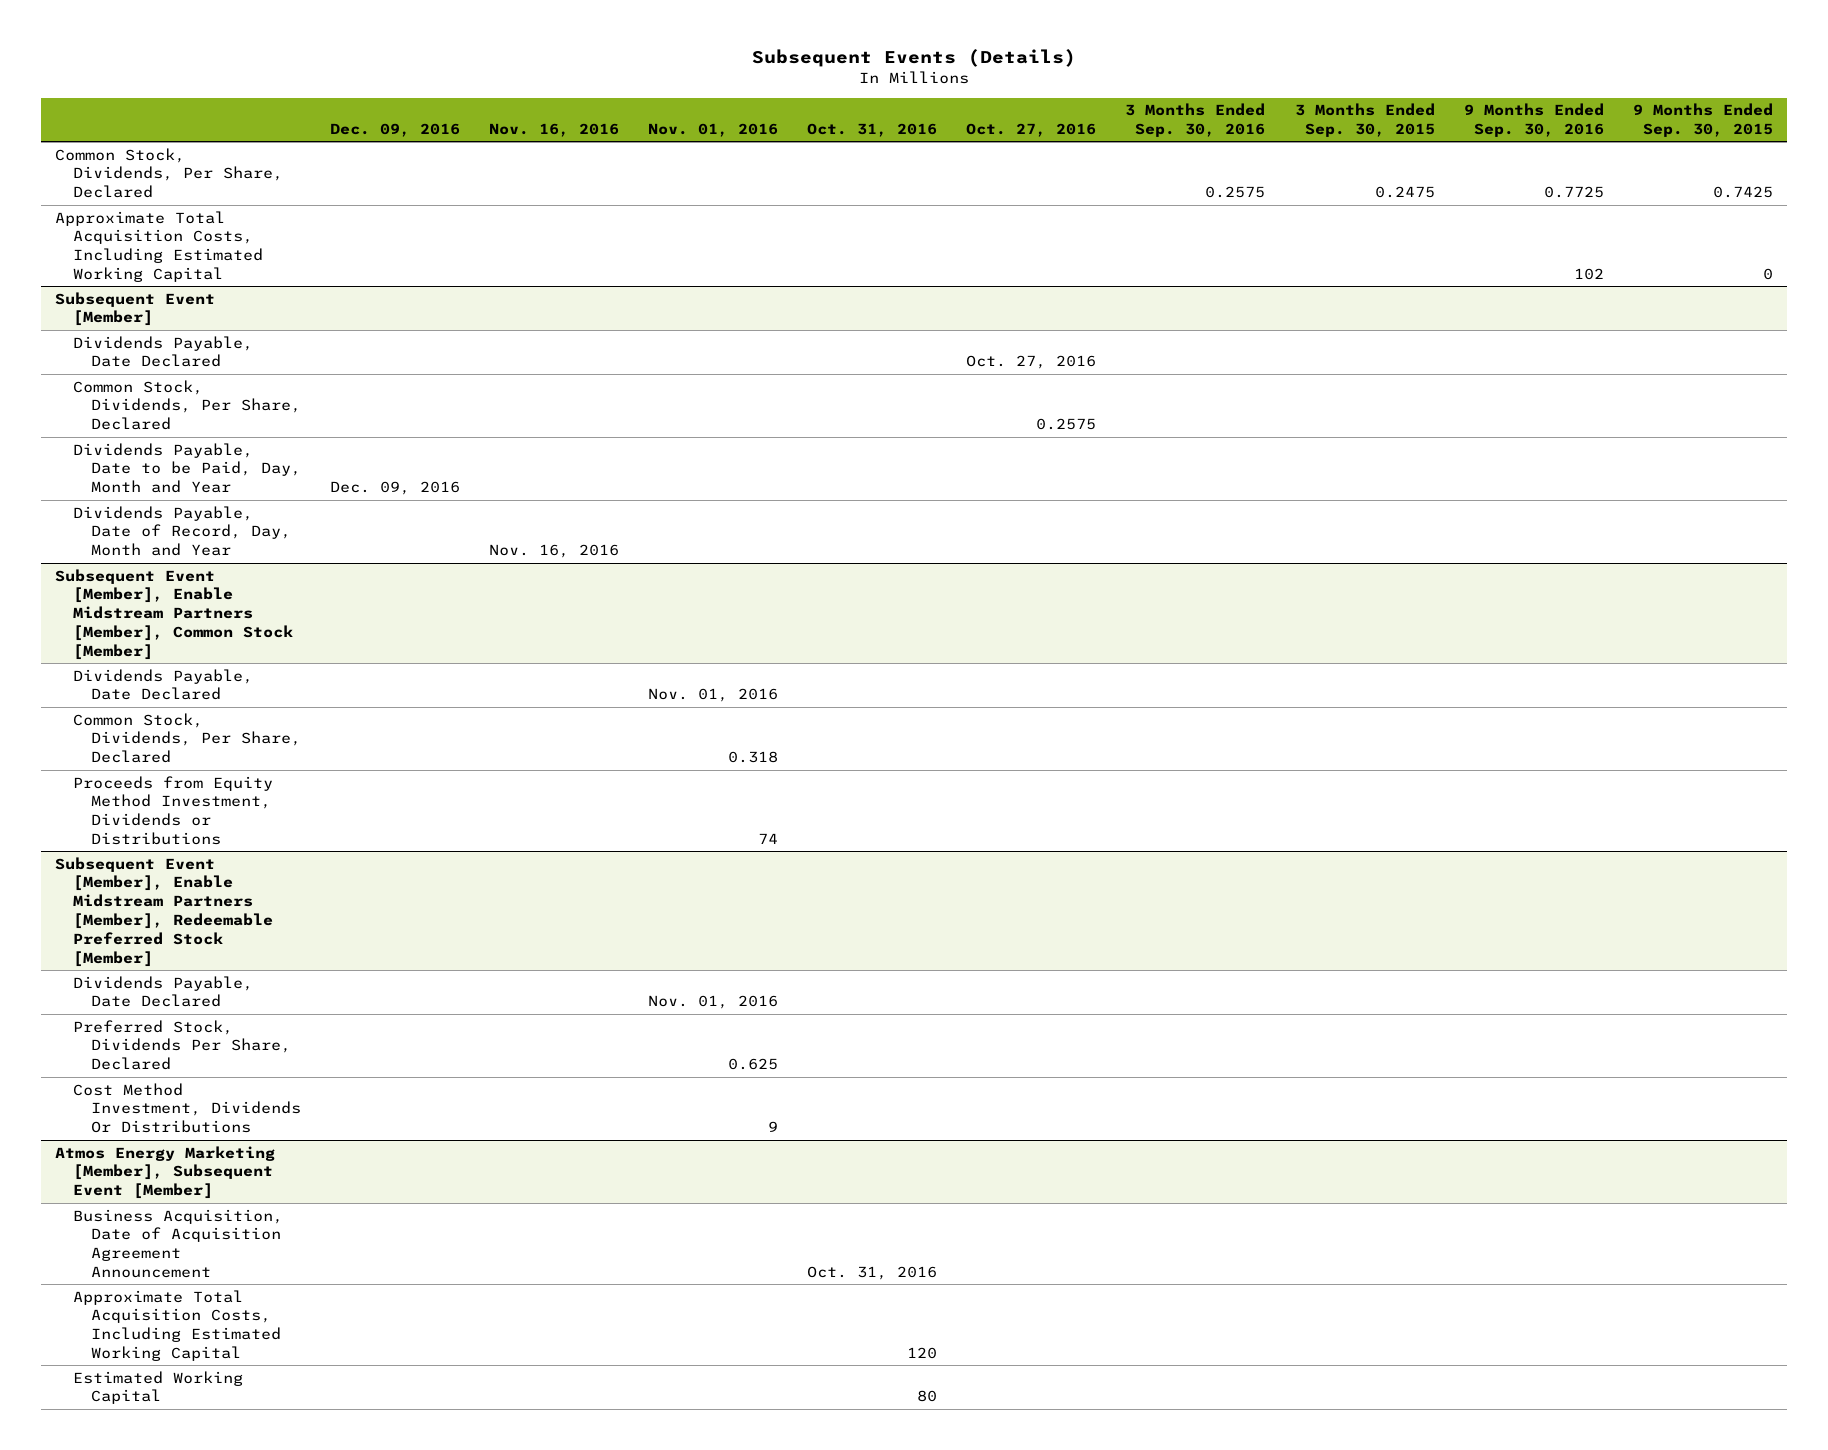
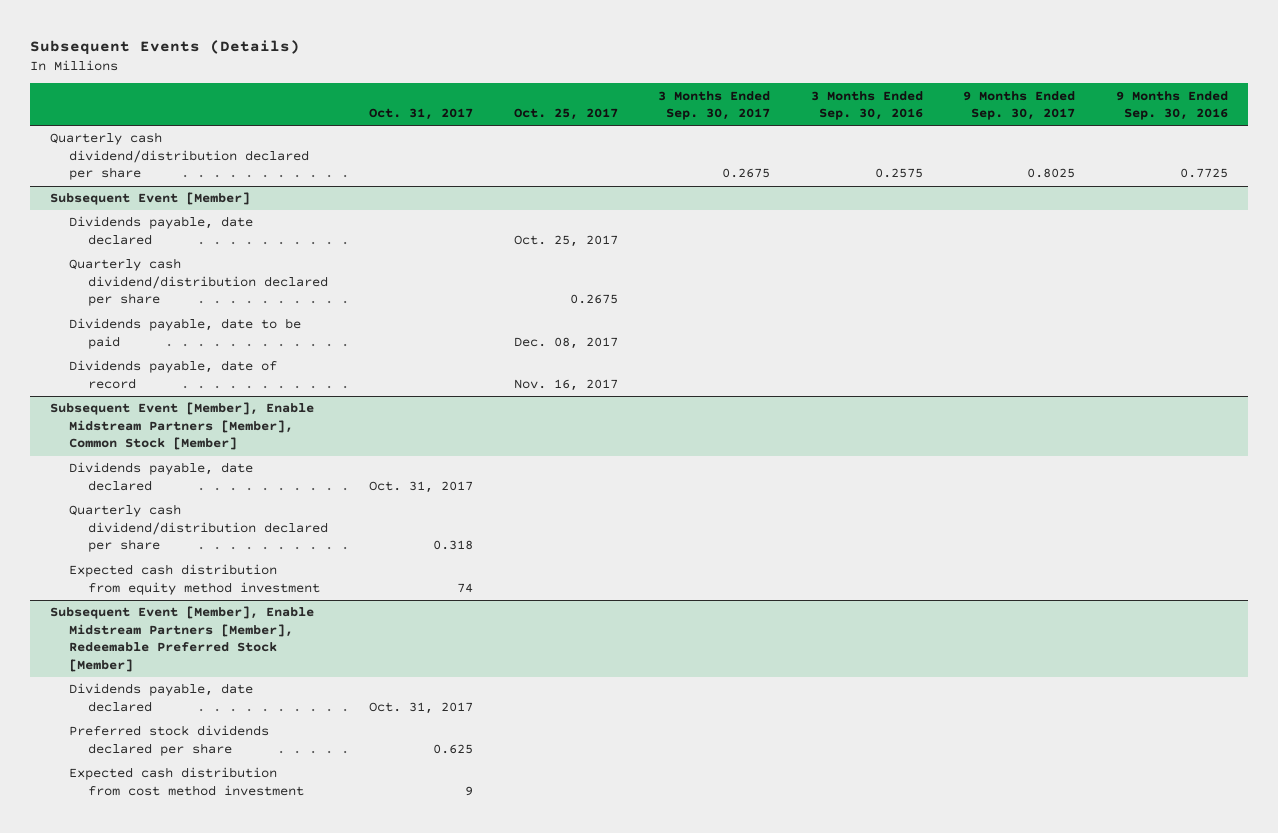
[329,123,460,138] Dec. 09, 2016 -> none
[488,123,619,138] Nov. 16, 2016 -> none
[648,123,779,138] Nov. 01, 2016 -> none
[807,123,938,138] Oct. 31, 2016 -> none
[966,123,1097,138] Oct. 27, 2016 -> none
[1294,103,1435,138] 3 Months Ended Sep. 30, 2015 -> none
[1632,103,1773,138] 9 Months Ended Sep. 30, 2015 -> none
none -> [368,108,473,121] Oct. 31, 2017
none -> [513,108,618,121] Oct. 25, 2017
none -> [658,90,771,121] 3 Months Ended Sep. 30, 2017
none -> [963,90,1076,121] 9 Months Ended Sep. 30, 2017
[55,210,263,283] Approximate Total Acquisition Costs, Including Estimated Working Capital -> none
[55,147,283,199] Common Stock, Dividends, Per Share, Declared -> [49,132,310,181] Quarterly cash dividend/distribution declared per share
[72,335,253,368] Dividends Payable, Date Declared -> [69,216,254,245] Dividends payable, date declared
[72,379,301,431] Common Stock, Dividends, Per Share, Declared -> [69,258,329,307] Quarterly cash dividend/distribution declared per share
[72,442,301,494] Dividends Payable, Date to be Paid, Day, Month and Year -> [69,318,302,349] Dividends payable, date to be paid
[72,505,291,557] Dividends Payable, Date of Record, Day, Month and Year -> [69,360,278,389] Dividends payable, date of record
[72,668,253,701] Dividends Payable, Date Declared -> [69,462,254,491] Dividends payable, date declared
[72,712,301,764] Common Stock, Dividends, Per Share, Declared -> [69,504,329,553] Quarterly cash dividend/distribution declared per share
[72,775,273,846] Proceeds from Equity Method Investment, Dividends or Distributions -> [69,564,321,595] Expected cash distribution from equity method investment
[55,1145,276,1200] Atmos Energy Marketing [Member], Subsequent Event [Member] -> none
[72,1208,283,1279] Business Acquisition, Date of Acquisition Agreement Announcement -> none
[72,1289,281,1362] Approximate Total Acquisition Costs, Including Estimated Working Capital -> none
[72,1370,243,1405] Estimated Working Capital -> none
[72,975,253,1008] Dividends Payable, Date Declared -> [69,683,254,712] Dividends payable, date declared
[72,1019,291,1071] Preferred Stock, Dividends Per Share, Declared -> [69,725,270,756] Preferred stock dividends declared per share
[72,1082,301,1134] Cost Method Investment, Dividends Or Distributions -> [69,767,305,796] Expected cash distribution from cost method investment

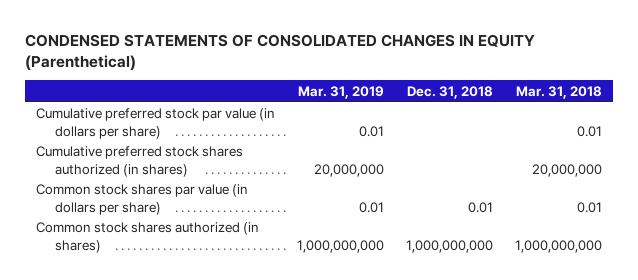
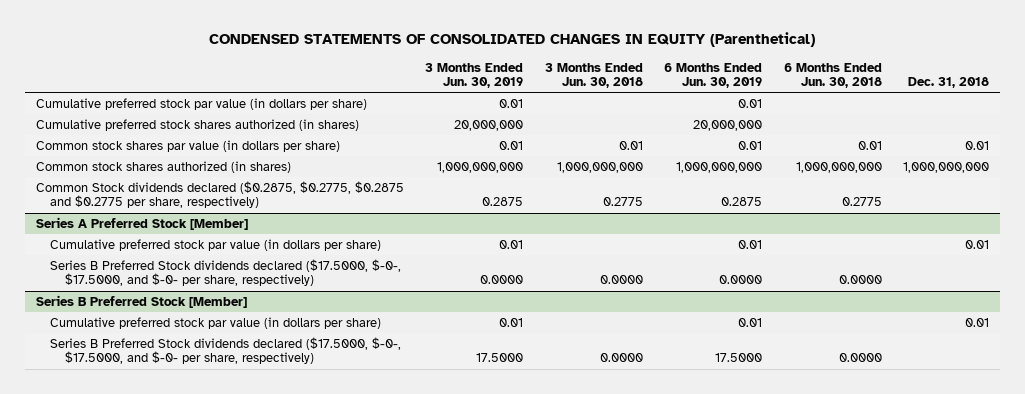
[298,85,385,99] Mar. 31, 2019 -> none
[515,85,602,99] Mar. 31, 2018 -> none
none -> [425,62,524,88] 3 Months Ended Jun. 30, 2019
none -> [544,62,643,88] 3 Months Ended Jun. 30, 2018
none -> [664,62,763,88] 6 Months Ended Jun. 30, 2019
none -> [783,62,882,88] 6 Months Ended Jun. 30, 2018
none -> [35,180,404,209] Common Stock dividends declared ($0.2875, $0.2775, $0.2875 and $0.2775 per share, respectively)
none -> [35,216,248,230] Series A Preferred Stock [Member]
none -> [50,238,382,251] Cumulative preferred stock par value (in dollars per share)
none -> [50,258,402,287] Series B Preferred Stock dividends declared ($17.5000, $-0-, $17.5000, and $-0- per share, respectively)
none -> [35,294,247,308] Series B Preferred Stock [Member]
none -> [50,316,382,329] Cumulative preferred stock par value (in dollars per share)
none -> [50,336,402,365] Series B Preferred Stock dividends declared ($17.5000, $-0-, $17.5000, and $-0- per share, respectively)

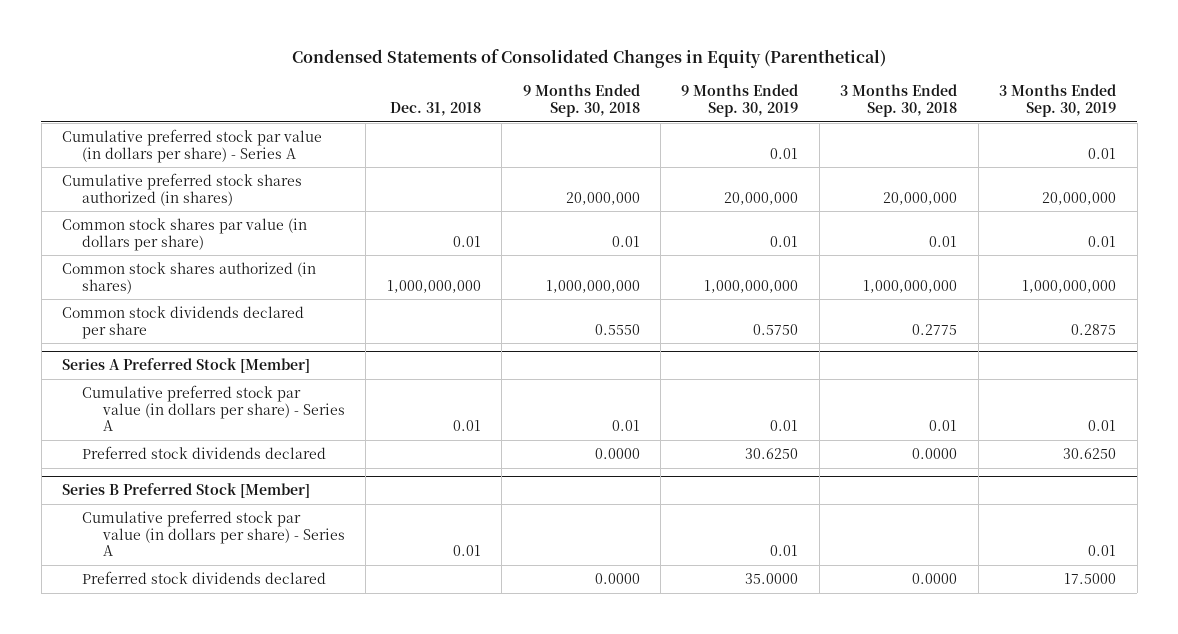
[209,32,816,48] CONDENSED STATEMENTS OF CONSOLIDATED CHANGES IN EQUITY (Parenthetical) -> [292,49,887,69] Condensed Statements of Consolidated Changes in Equity (Parenthetical)
[425,62,524,88] 3 Months Ended Jun. 30, 2019 -> none
[544,62,643,88] 3 Months Ended Jun. 30, 2018 -> none
[664,62,763,88] 6 Months Ended Jun. 30, 2019 -> none
[783,62,882,88] 6 Months Ended Jun. 30, 2018 -> none
none -> [522,84,640,117] 9 Months Ended Sep. 30, 2018
none -> [681,84,799,117] 9 Months Ended Sep. 30, 2019
none -> [840,84,958,117] 3 Months Ended Sep. 30, 2018
none -> [999,84,1117,117] 3 Months Ended Sep. 30, 2019
[35,97,367,110] Cumulative preferred stock par value (in dollars per share) -> [62,129,323,163] Cumulative preferred stock par value (in dollars per share) - Series A
[35,180,404,209] Common Stock dividends declared ($0.2875, $0.2775, $0.2875 and $0.2775 per share, respectively) -> [62,306,305,339] Common stock dividends declared per share
[50,238,382,251] Cumulative preferred stock par value (in dollars per share) -> [82,385,345,432] Cumulative preferred stock par value (in dollars per share) - Series A
[50,258,402,287] Series B Preferred Stock dividends declared ($17.5000, $-0-, $17.5000, and $-0- per share, respectively) -> [82,446,327,460] Preferred stock dividends declared
[50,316,382,329] Cumulative preferred stock par value (in dollars per share) -> [82,510,345,557] Cumulative preferred stock par value (in dollars per share) - Series A
[50,336,402,365] Series B Preferred Stock dividends declared ($17.5000, $-0-, $17.5000, and $-0- per share, respectively) -> [82,571,327,585] Preferred stock dividends declared

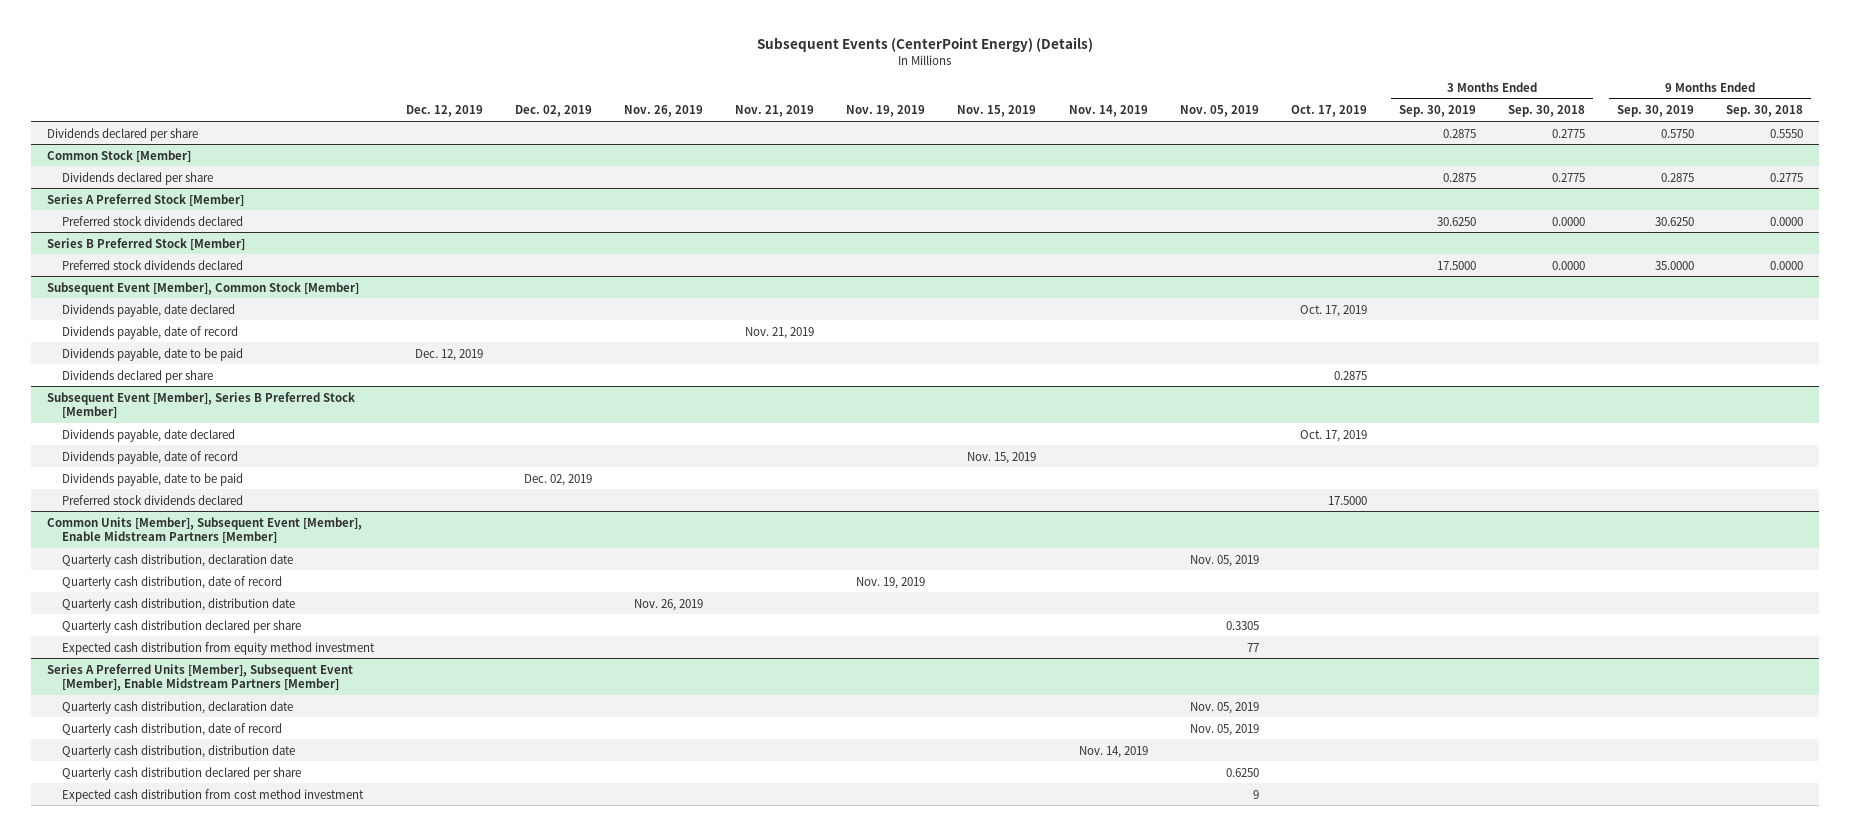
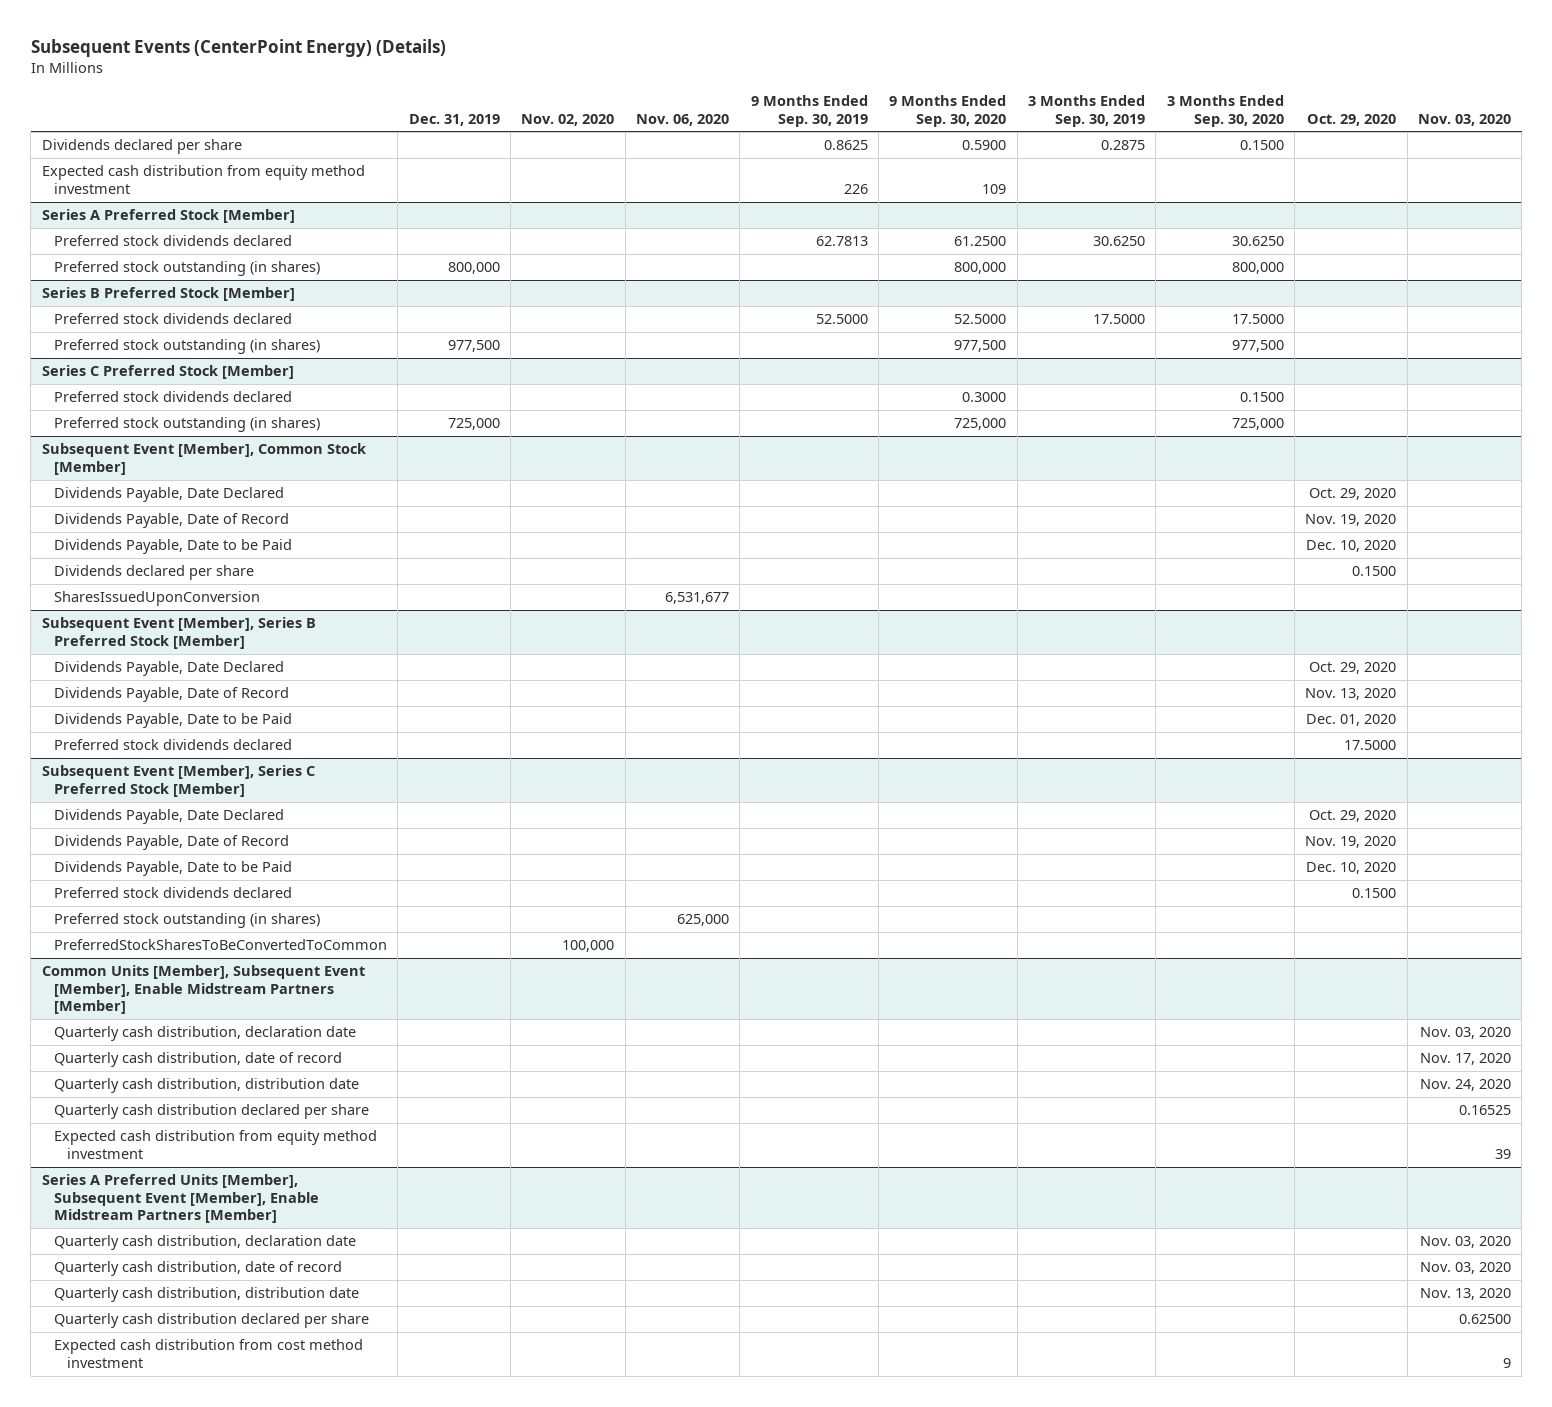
[405,105,483,118] Dec. 12, 2019 -> none
[515,105,593,118] Dec. 02, 2019 -> none
[624,105,704,118] Nov. 26, 2019 -> none
[735,105,815,118] Nov. 21, 2019 -> none
[846,105,926,118] Nov. 19, 2019 -> none
[957,105,1037,118] Nov. 15, 2019 -> none
[1068,105,1148,118] Nov. 14, 2019 -> none
[1179,105,1259,118] Nov. 05, 2019 -> none
[1290,105,1367,118] Oct. 17, 2019 -> none
[1507,105,1585,118] Sep. 30, 2018 -> none
[1726,105,1804,118] Sep. 30, 2018 -> none
none -> [408,113,500,126] Dec. 31, 2019
none -> [521,113,615,126] Nov. 02, 2020
none -> [636,113,730,126] Nov. 06, 2020
none -> [889,95,1007,127] 9 Months Ended Sep. 30, 2020
none -> [1166,95,1284,127] 3 Months Ended Sep. 30, 2020
none -> [1307,113,1397,126] Oct. 29, 2020
none -> [1417,113,1511,126] Nov. 03, 2020
[46,149,191,162] Common Stock [Member] -> none
[61,171,213,185] Dividends declared per share -> none
[1661,128,1695,138] 0.5750 -> [823,140,868,151] 0.8625
none -> [41,165,365,194] Expected cash distribution from equity method investment
[1655,216,1695,226] 30.6250 -> [815,236,868,247] 62.7813
none -> [54,261,321,277] Preferred stock outstanding (in shares)
[1655,260,1695,270] 35.0000 -> [815,314,868,325] 52.5000
none -> [54,339,321,355] Preferred stock outstanding (in shares)
none -> [41,365,294,380] Series C Preferred Stock [Member]
none -> [54,391,293,403] Preferred stock dividends declared
none -> [54,417,321,433] Preferred stock outstanding (in shares)
[61,303,235,317] Dividends payable, date declared -> [54,487,285,503] Dividends Payable, Date Declared
[61,325,238,339] Dividends payable, date of record -> [54,513,290,529] Dividends Payable, Date of Record
[61,347,243,361] Dividends payable, date to be paid -> [54,539,293,555] Dividends Payable, Date to be Paid
none -> [54,591,261,607] SharesIssuedUponConversion
[61,428,235,442] Dividends payable, date declared -> [54,661,285,677] Dividends Payable, Date Declared
[61,450,238,464] Dividends payable, date of record -> [54,687,290,703] Dividends Payable, Date of Record
[61,472,243,486] Dividends payable, date to be paid -> [54,713,293,729] Dividends Payable, Date to be Paid
none -> [41,765,315,797] Subsequent Event [Member], Series C Preferred Stock [Member]
none -> [54,809,285,825] Dividends Payable, Date Declared
none -> [54,835,290,851] Dividends Payable, Date of Record
none -> [54,861,293,877] Dividends Payable, Date to be Paid
none -> [54,887,293,899] Preferred stock dividends declared
none -> [54,913,321,929] Preferred stock outstanding (in shares)
none -> [54,939,388,951] PreferredStockSharesToBeConvertedToCommon

